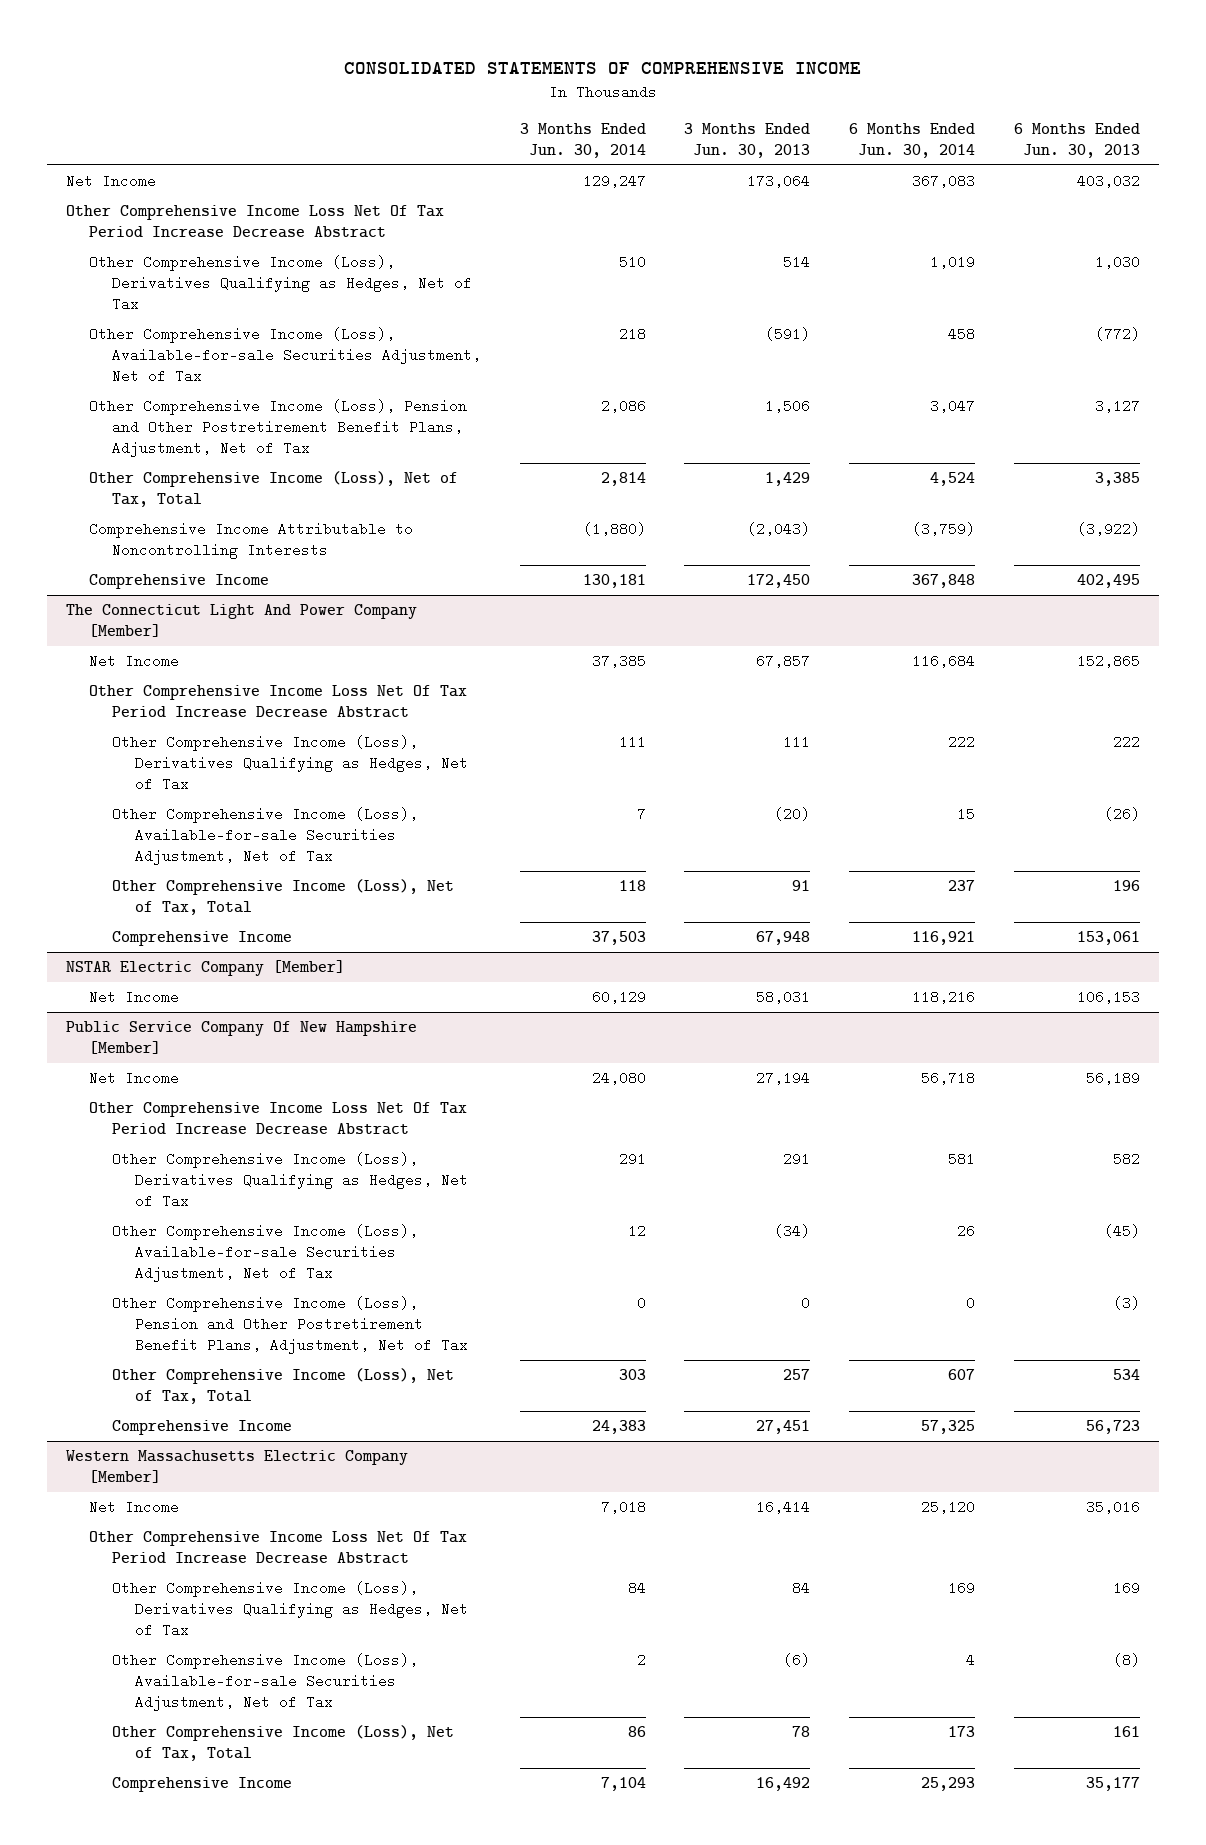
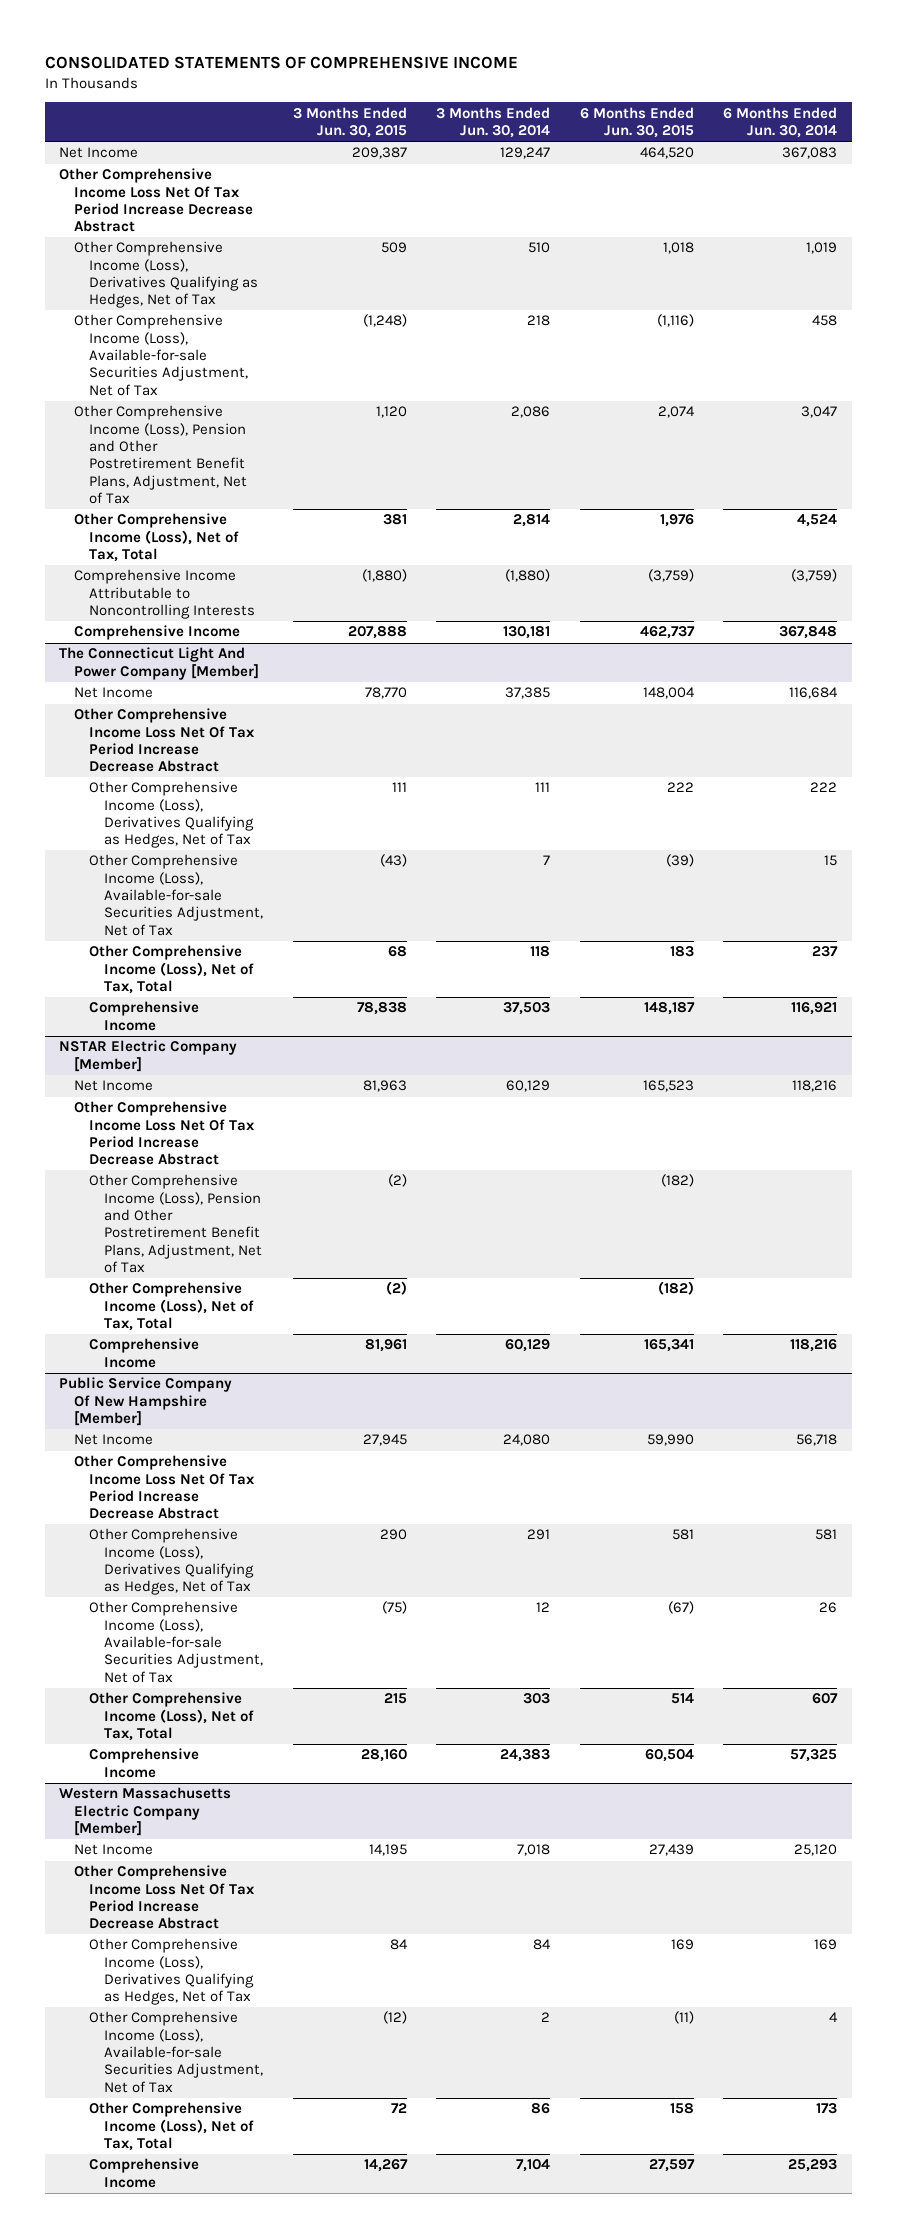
[684,122,811,158] 3 Months Ended Jun. 30, 2013 -> none
[1014,122,1141,158] 6 Months Ended Jun. 30, 2013 -> none
none -> [292,106,407,139] 3 Months Ended Jun. 30, 2015
none -> [579,106,694,139] 6 Months Ended Jun. 30, 2015
none -> [74,1101,256,1166] Other Comprehensive Income Loss Net Of Tax Period Increase Decrease Abstract
none -> [89,1174,263,1273] Other Comprehensive Income (Loss), Pension and Other Postretirement Benefit Plans, Adjustment, Net of Tax
none -> [89,1282,255,1331] Other Comprehensive Income (Loss), Net of Tax, Total
none -> [89,1338,200,1368] Comprehensive Income
[111,1296,468,1355] Other Comprehensive Income (Loss), Pension and Other Postretirement Benefit Plans, Adjustment, Net of Tax -> none

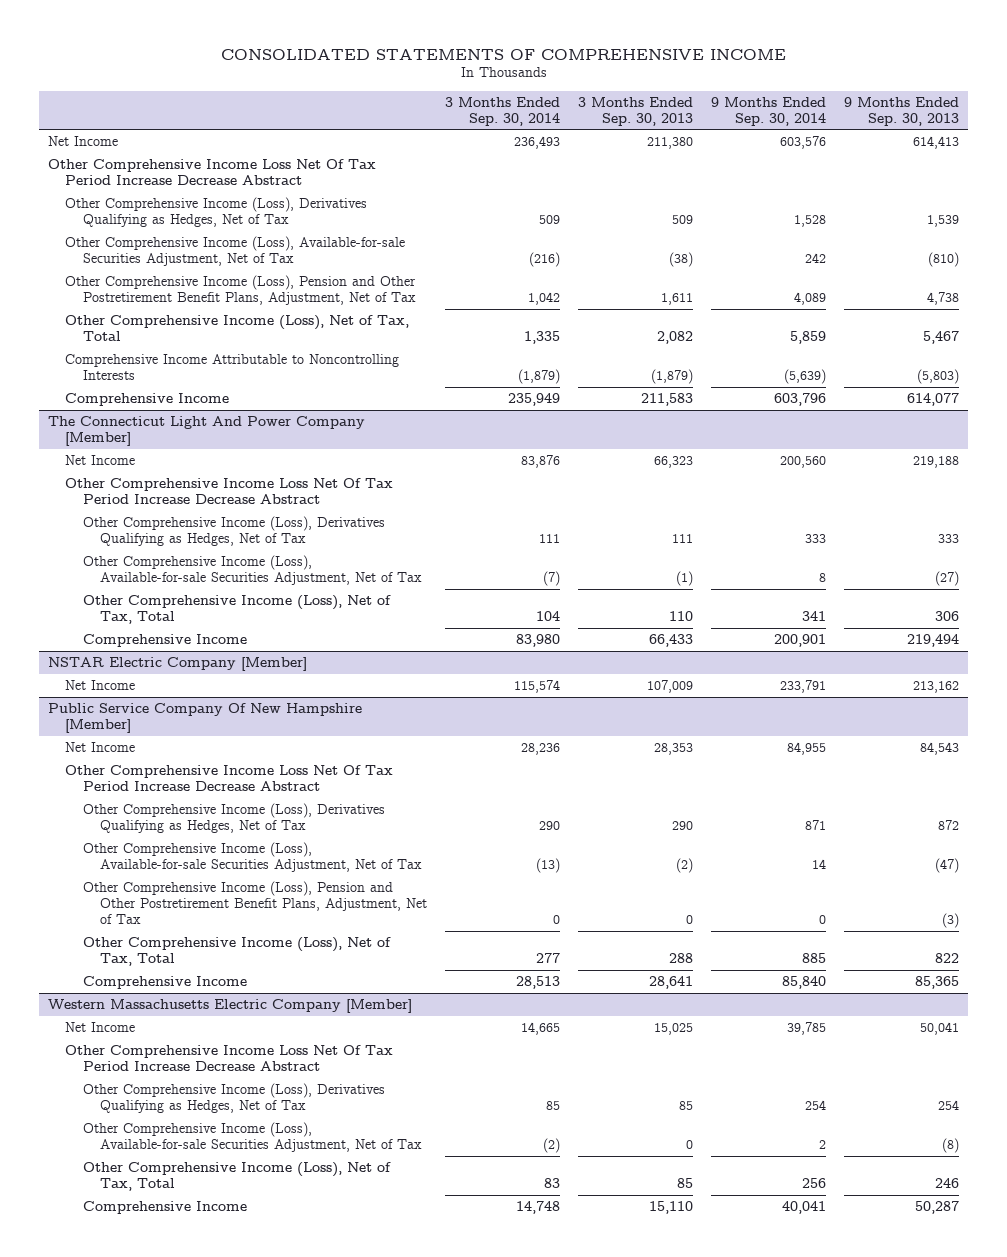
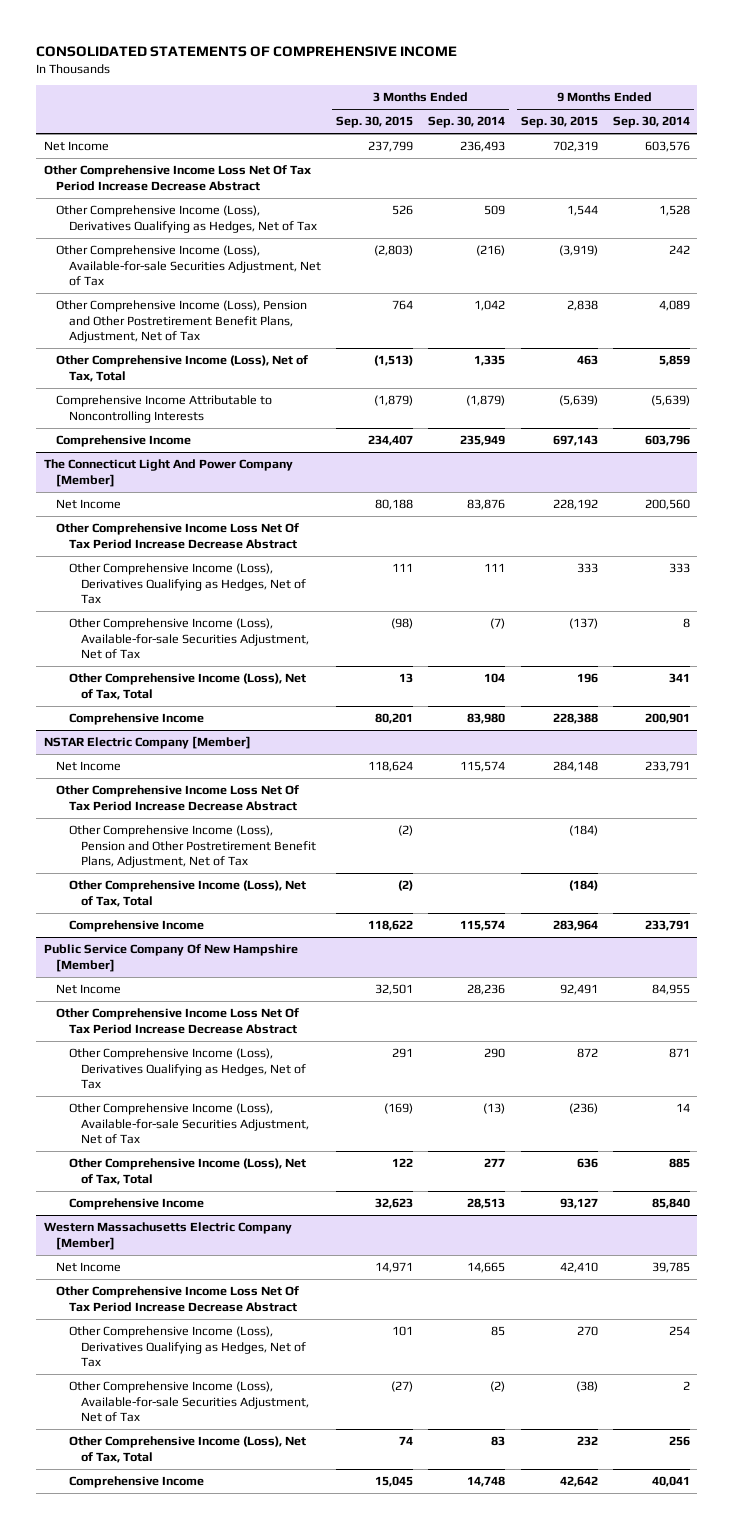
[578,96,694,126] 3 Months Ended Sep. 30, 2013 -> none
[844,96,960,126] 9 Months Ended Sep. 30, 2013 -> none
none -> [336,116,414,129] Sep. 30, 2015
none -> [520,116,598,129] Sep. 30, 2015
none -> [56,785,300,811] Other Comprehensive Income Loss Net Of Tax Period Increase Decrease Abstract
none -> [68,825,317,869] Other Comprehensive Income (Loss), Pension and Other Postretirement Benefit Plans, Adjustment, Net of Tax
none -> [68,880,306,907] Other Comprehensive Income (Loss), Net of Tax, Total
none -> [68,920,204,933] Comprehensive Income
[82,881,428,924] Other Comprehensive Income (Loss), Pension and Other Postretirement Benefit Plans, Adjustment, Net of Tax -> none

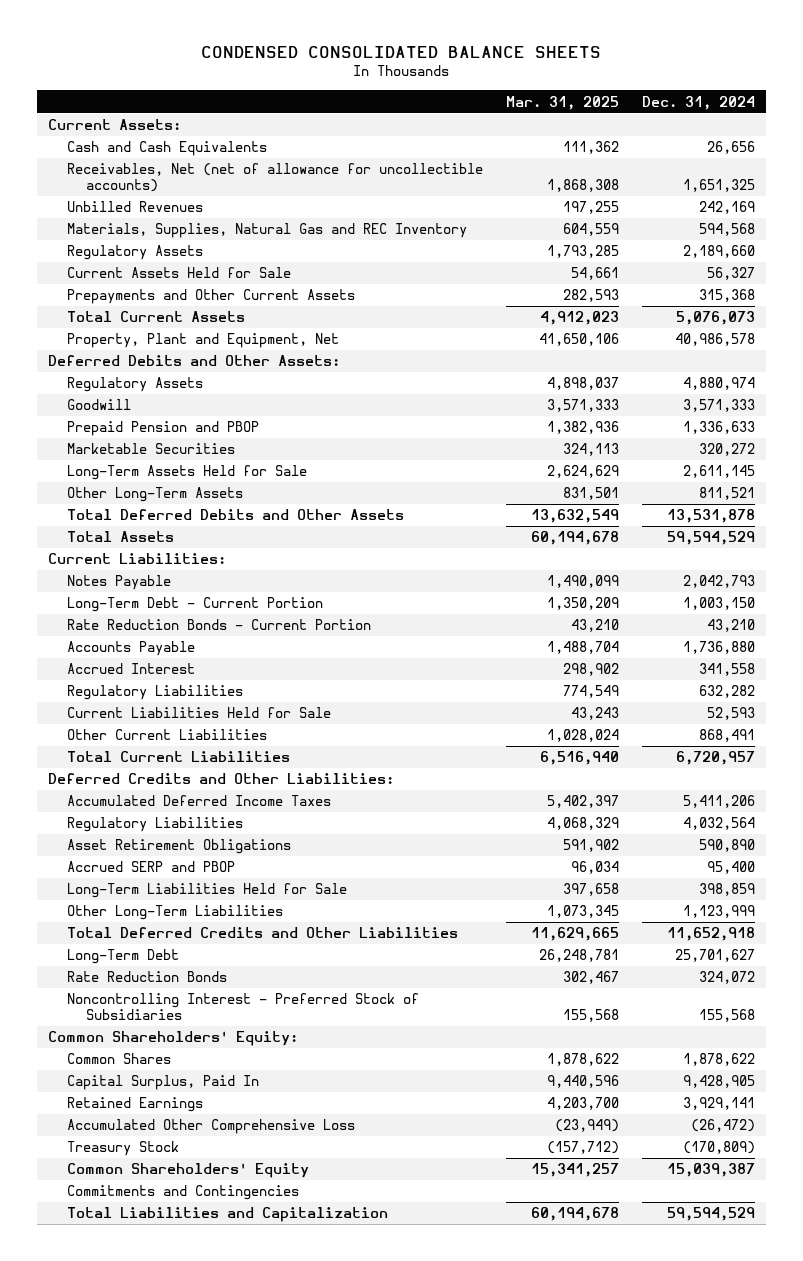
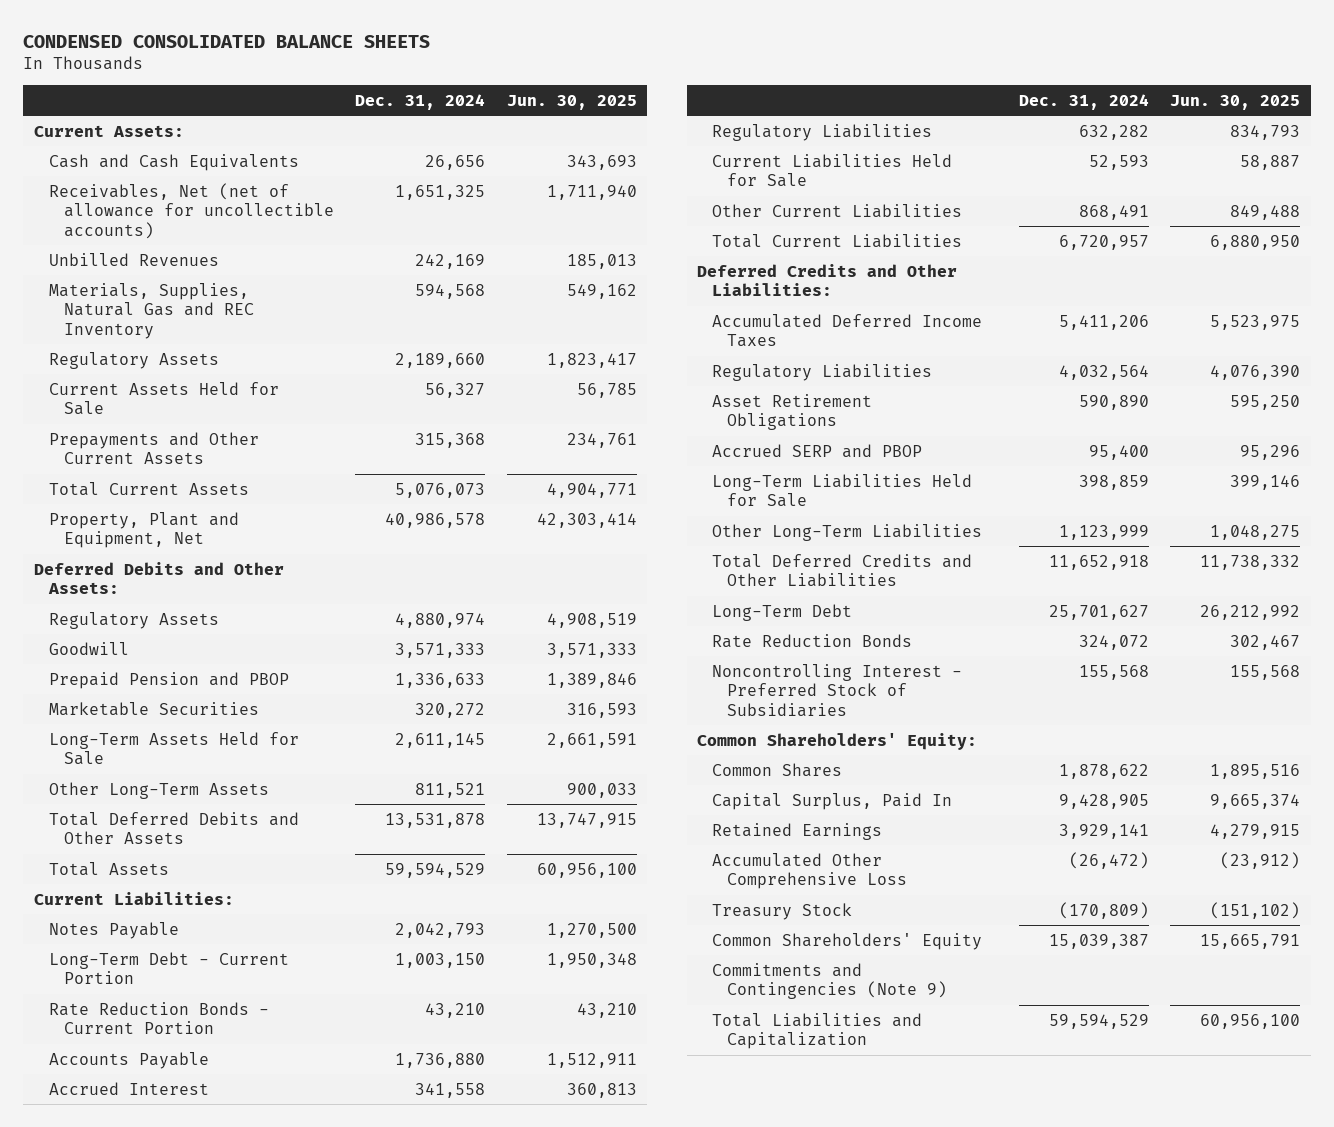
[505,95,619,110] Mar. 31, 2025 -> none
none -> [506,94,637,110] Jun. 30, 2025
[67,1185,300,1201] Commitments and Contingencies -> [712,962,948,1000] Commitments and Contingencies (Note 9)

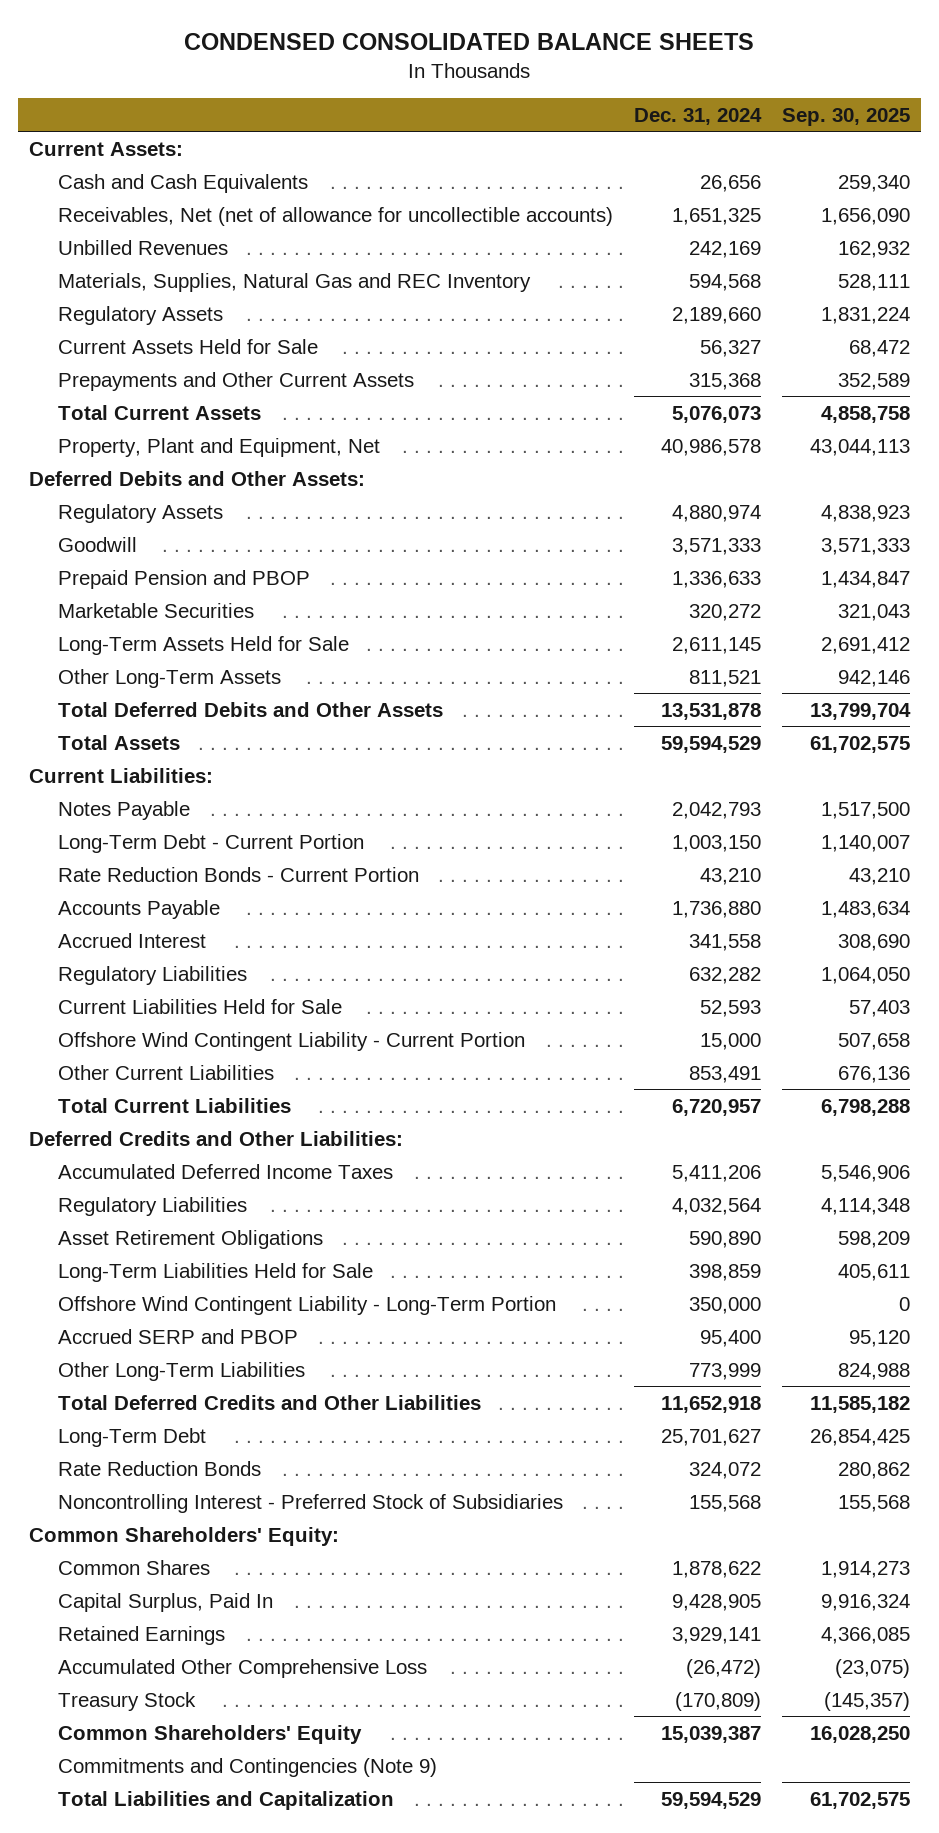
[506,94,637,110] Jun. 30, 2025 -> none
none -> [782,107,911,126] Sep. 30, 2025
none -> [58,1031,526,1051] Offshore Wind Contingent Liability - Current Portion
[1078,204,1149,220] 868,491 -> [689,1065,762,1083] 853,491
none -> [58,1295,557,1315] Offshore Wind Contingent Liability - Long-Term Portion
[712,443,923,458] Accrued SERP and PBOP -> [58,1328,299,1344] Accrued SERP and PBOP
[1058,524,1149,540] 1,123,999 -> [689,1362,762,1380] 773,999

